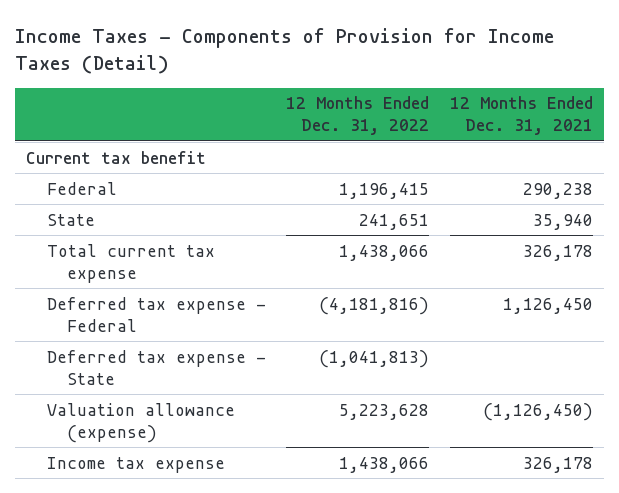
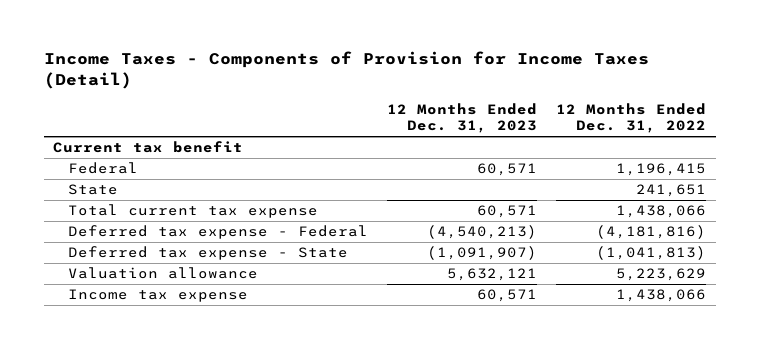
[450,96,594,136] 12 Months Ended Dec. 31, 2021 -> none
none -> [387,102,538,134] 12 Months Ended Dec. 31, 2023
[46,402,235,443] Valuation allowance (expense) -> [67,267,258,280] Valuation allowance
[339,403,430,420] 5,223,628 -> [616,268,707,282] 5,223,629

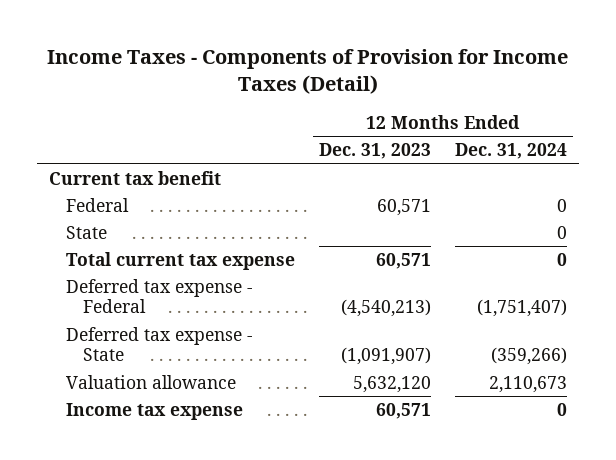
[556,102,707,134] 12 Months Ended Dec. 31, 2022 -> none
none -> [454,143,567,160] Dec. 31, 2024
[447,268,538,282] 5,632,121 -> [352,376,431,394] 5,632,120

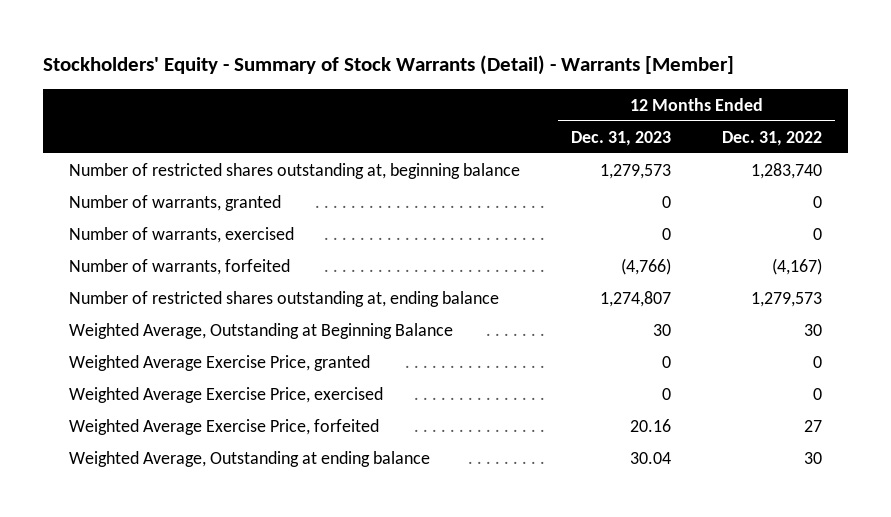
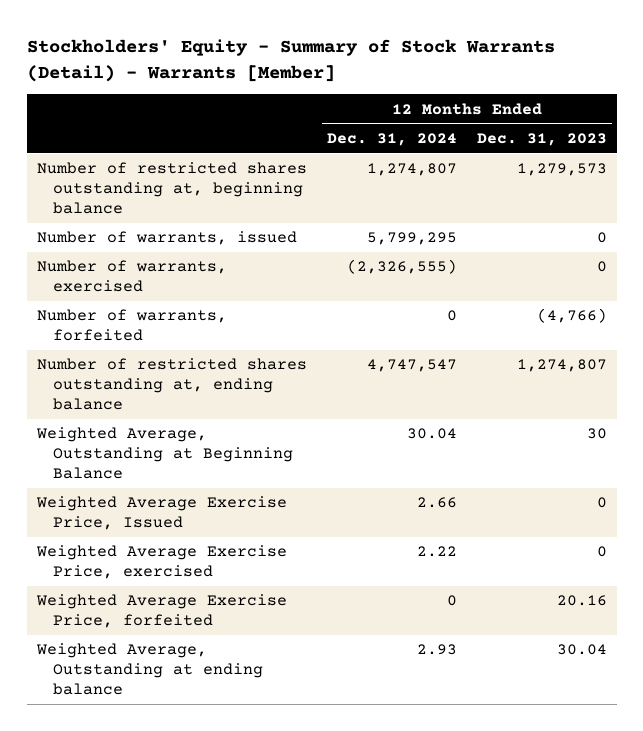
[722,130,823,146] Dec. 31, 2022 -> none
none -> [326,132,457,146] Dec. 31, 2024
[68,194,281,211] Number of warrants, granted -> [36,231,297,246] Number of warrants, issued
[68,354,370,371] Weighted Average Exercise Price, granted -> [35,496,287,531] Weighted Average Exercise Price, Issued

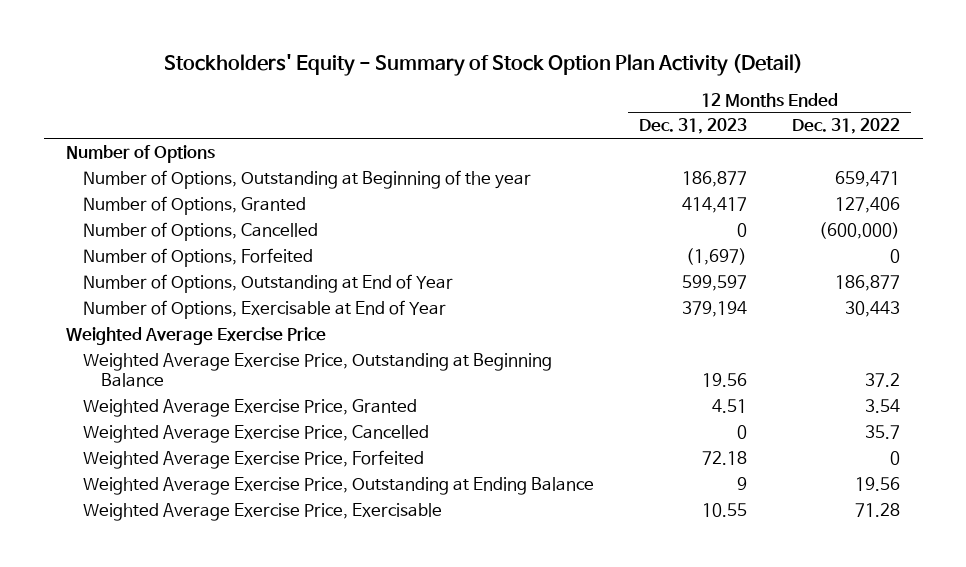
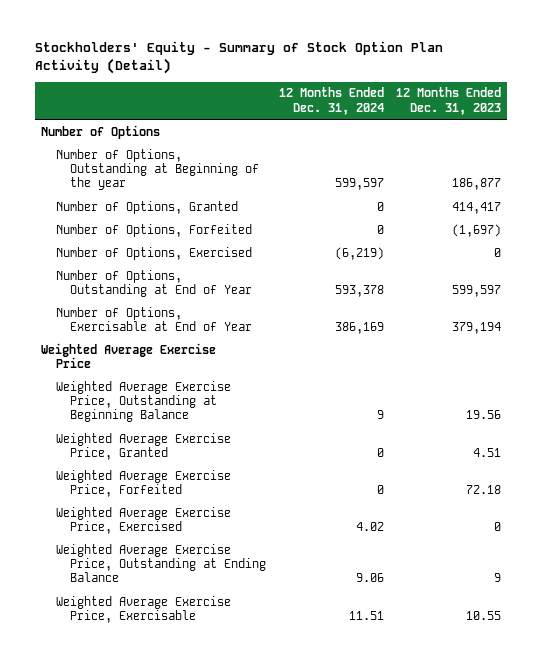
[792,118,901,135] Dec. 31, 2022 -> none
none -> [278,87,384,115] 12 Months Ended Dec. 31, 2024
[83,221,319,241] Number of Options, Cancelled -> none
none -> [55,246,252,260] Number of Options, Exercised
[83,424,430,443] Weighted Average Exercise Price, Cancelled -> none
none -> [55,506,231,534] Weighted Average Exercise Price, Exercised

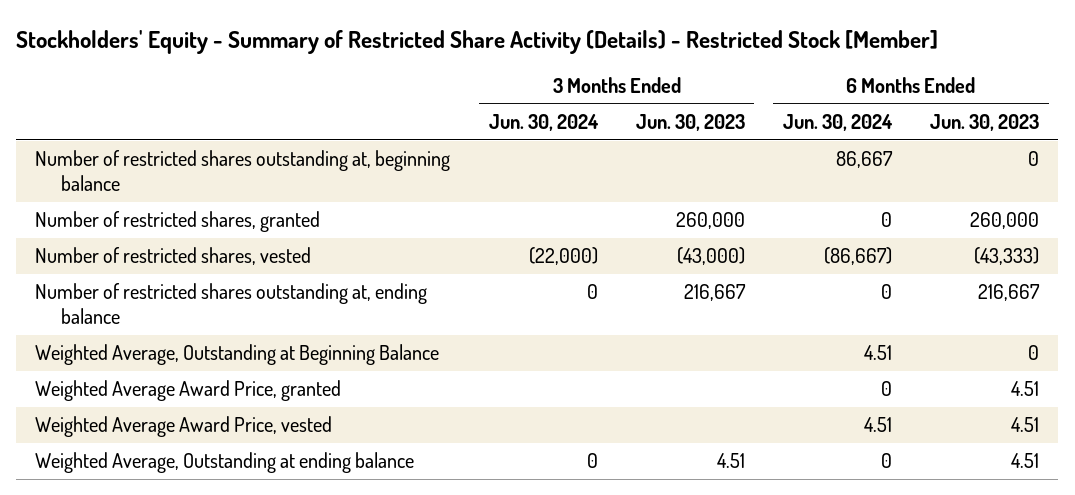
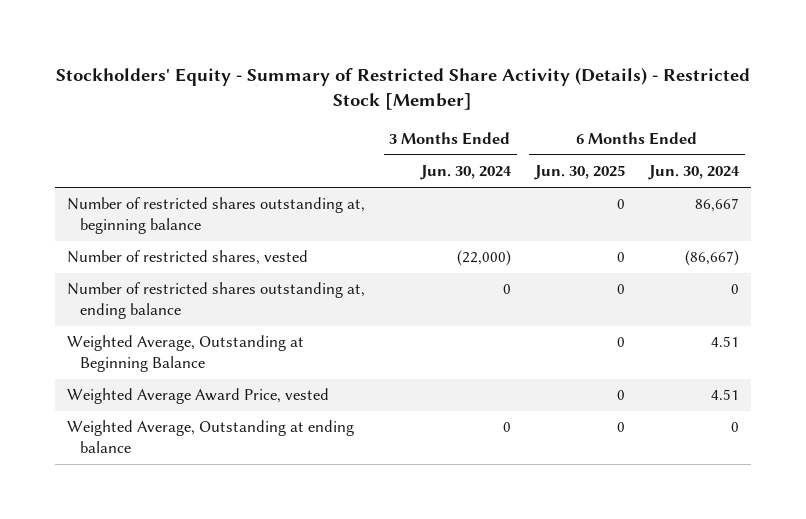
[635,114,745,132] Jun. 30, 2023 -> none
[930,114,1040,132] Jun. 30, 2023 -> none
none -> [533,165,625,181] Jun. 30, 2025
[35,211,321,233] Number of restricted shares, granted -> none
[35,380,342,402] Weighted Average Award Price, granted -> none

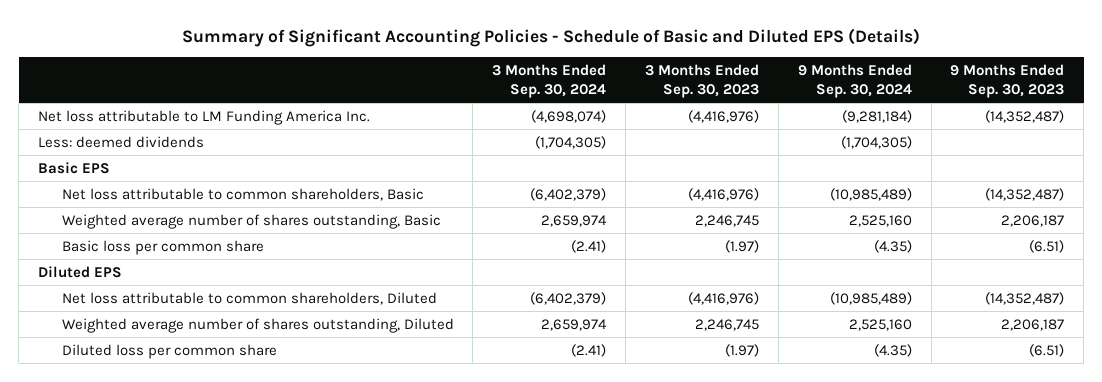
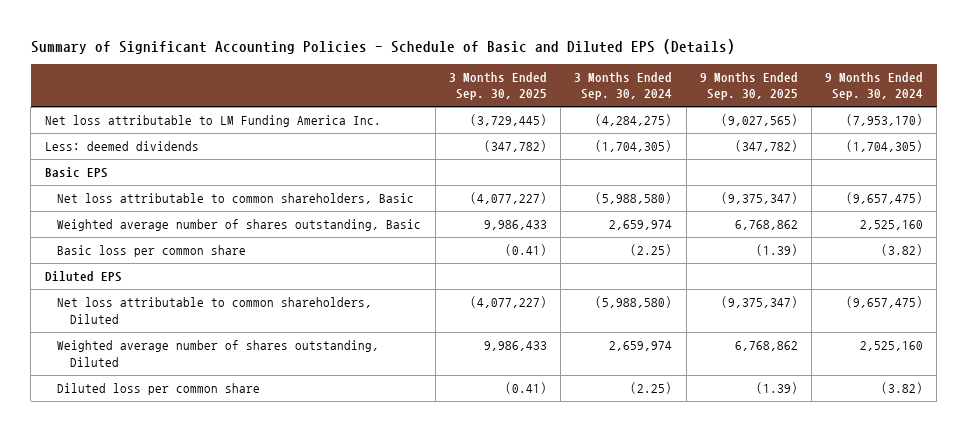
[645,63,760,98] 3 Months Ended Sep. 30, 2023 -> none
[950,63,1065,98] 9 Months Ended Sep. 30, 2023 -> none
none -> [448,71,547,101] 3 Months Ended Sep. 30, 2025
none -> [699,71,798,101] 9 Months Ended Sep. 30, 2025
[531,109,607,123] (4,698,074) -> [595,114,673,127] (4,284,275)
[841,109,912,123] (9,281,184) -> [846,114,924,127] (7,953,170)
[530,187,607,201] (6,402,379) -> [595,192,673,205] (5,988,580)
[829,187,912,201] (10,985,489) -> [846,192,924,205] (9,657,475)
[571,239,607,253] (2.41) -> [630,244,673,257] (2.25)
[873,239,912,253] (4.35) -> [881,244,924,257] (3.82)
[530,291,607,305] (6,402,379) -> [595,296,673,309] (5,988,580)
[829,291,912,305] (10,985,489) -> [846,296,924,309] (9,657,475)
[571,343,607,357] (2.41) -> [630,382,673,395] (2.25)
[873,343,912,357] (4.35) -> [881,382,924,395] (3.82)

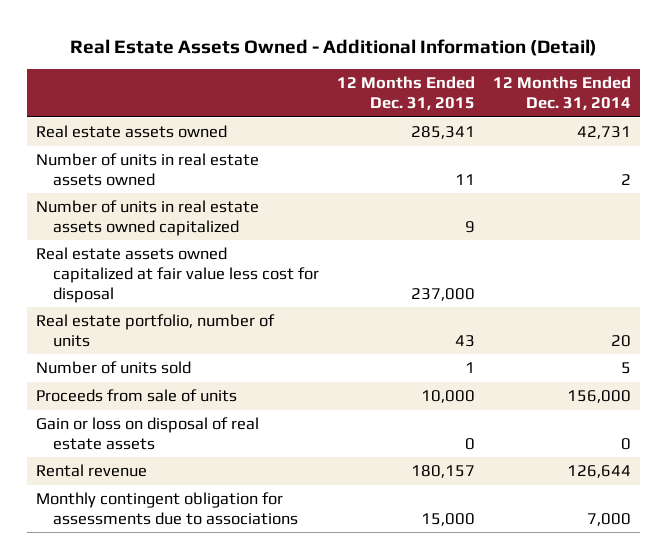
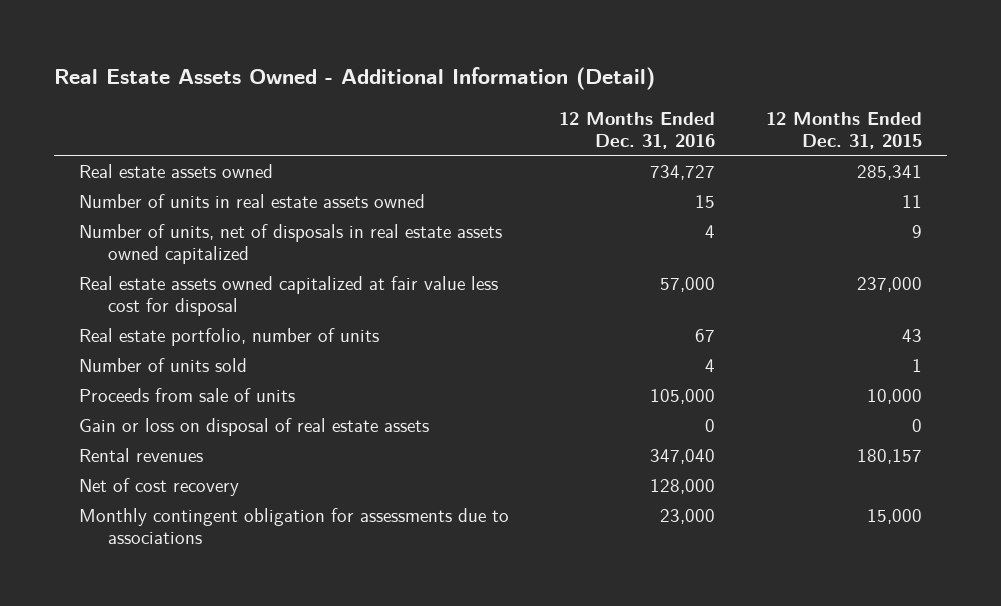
[493,76,632,111] 12 Months Ended Dec. 31, 2014 -> none
none -> [559,111,716,150] 12 Months Ended Dec. 31, 2016
[35,200,259,237] Number of units in real estate assets owned capitalized -> [79,223,503,265] Number of units, net of disposals in real estate assets owned capitalized
[35,464,147,478] Rental revenue -> [79,447,204,462] Rental revenues
none -> [79,477,240,496] Net of cost recovery

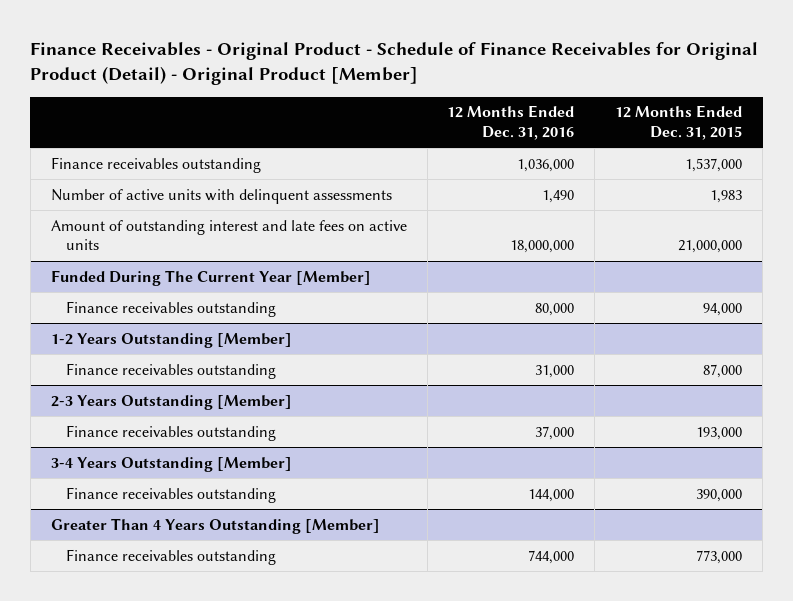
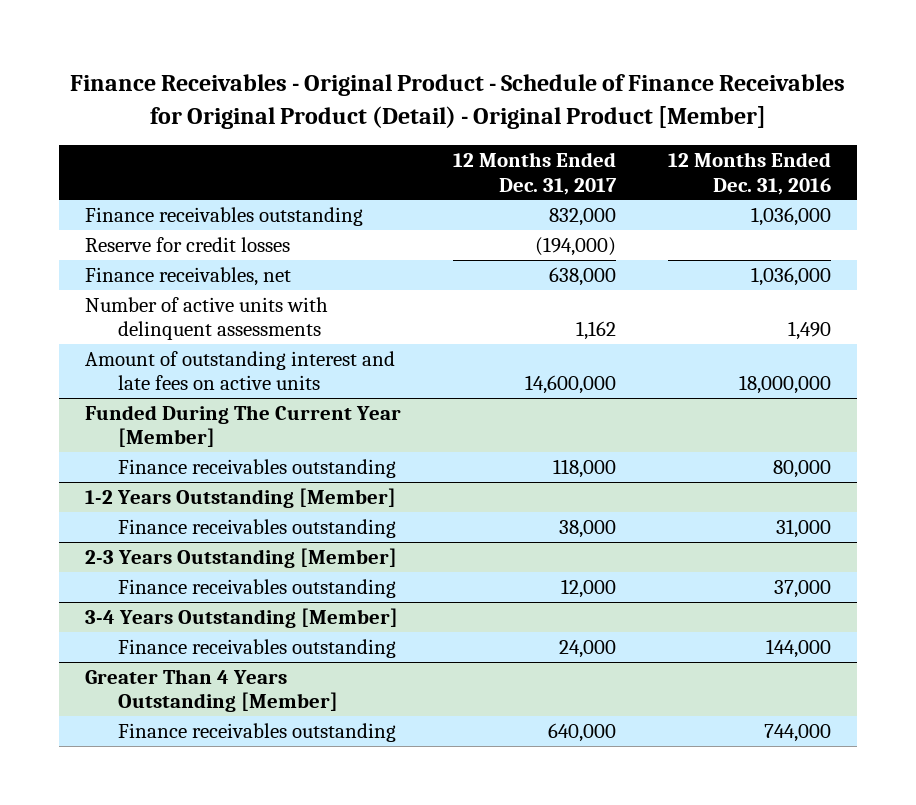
[615,105,743,140] 12 Months Ended Dec. 31, 2015 -> none
none -> [452,152,617,195] 12 Months Ended Dec. 31, 2017
none -> [84,237,290,253] Reserve for credit losses
none -> [84,267,291,287] Finance receivables, net

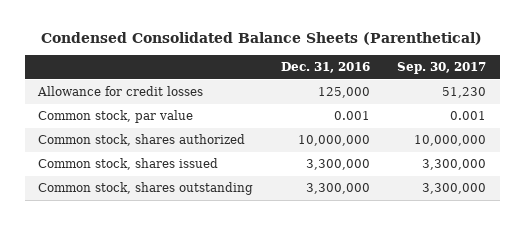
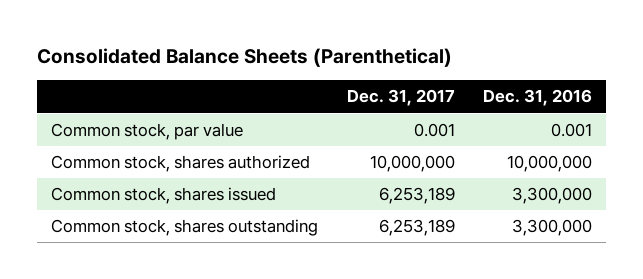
[41,32,483,46] Condensed Consolidated Balance Sheets (Parenthetical) -> [36,48,452,68] Consolidated Balance Sheets (Parenthetical)
[397,62,487,75] Sep. 30, 2017 -> none
none -> [346,89,455,107] Dec. 31, 2017
[37,86,204,97] Allowance for credit losses -> none

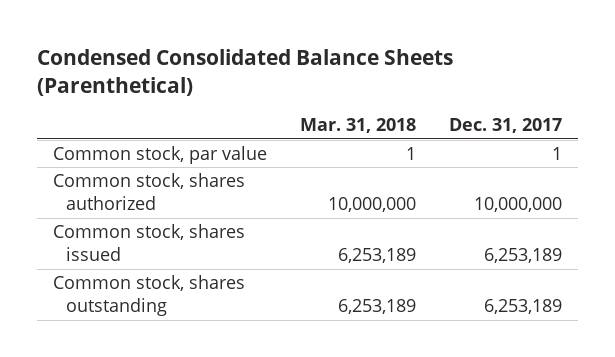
[36,48,452,68] Consolidated Balance Sheets (Parenthetical) -> [36,48,453,97] Condensed Consolidated Balance Sheets (Parenthetical)
[483,89,593,107] Dec. 31, 2016 -> none
none -> [299,118,416,134] Mar. 31, 2018
[413,123,455,138] 0.001 -> [551,147,562,161] 1

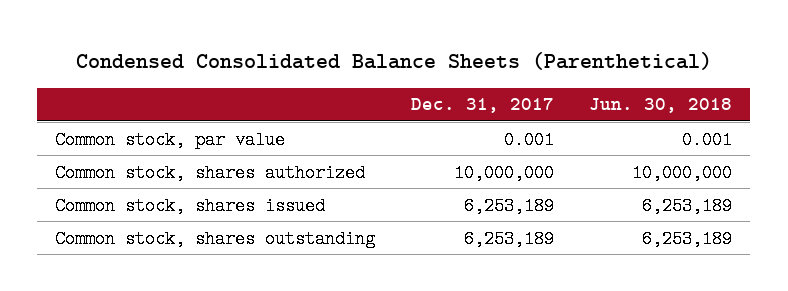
[299,118,416,134] Mar. 31, 2018 -> none
none -> [589,98,733,114] Jun. 30, 2018
[551,147,562,161] 1 -> [503,130,554,149] 0.001

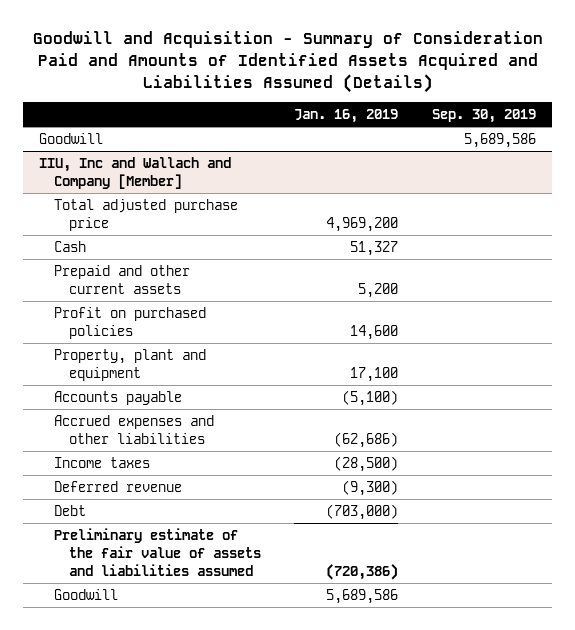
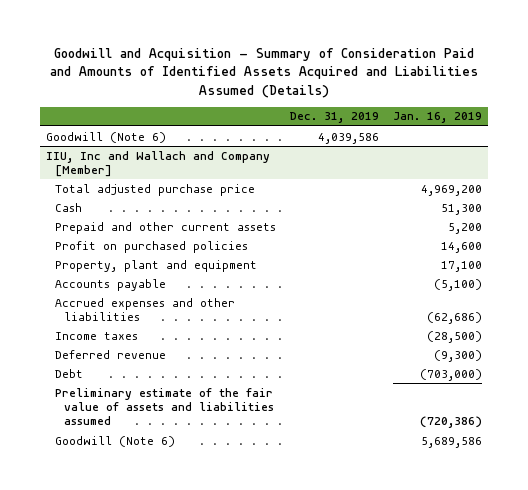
[431,108,536,123] Sep. 30, 2019 -> none
none -> [289,112,379,124] Dec. 31, 2019
[39,133,104,145] Goodwill -> [46,131,167,143] Goodwill (Note 6)
[350,241,399,257] 51,327 -> [440,203,482,215] 51,300
[54,589,119,601] Goodwill -> [55,435,176,447] Goodwill (Note 6)

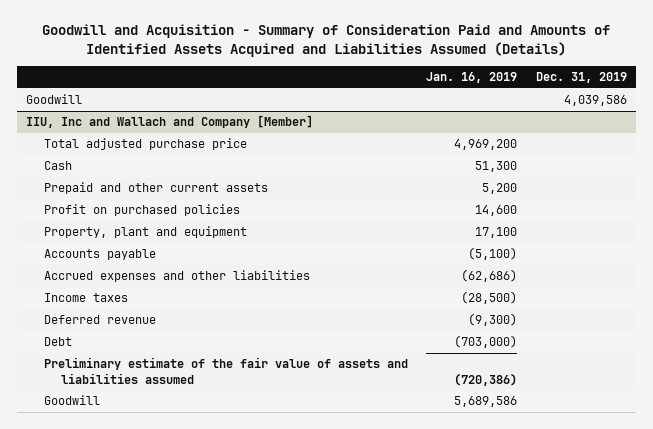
[46,131,167,143] Goodwill (Note 6) -> [26,94,83,105] Goodwill
[55,435,176,447] Goodwill (Note 6) -> [43,395,100,406] Goodwill

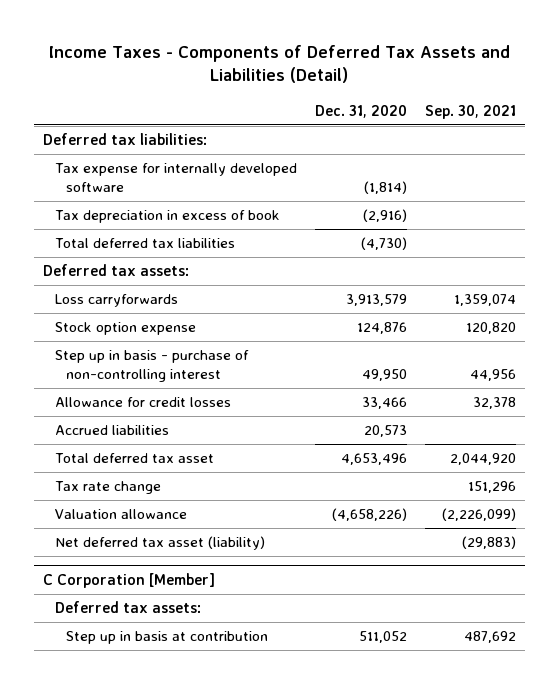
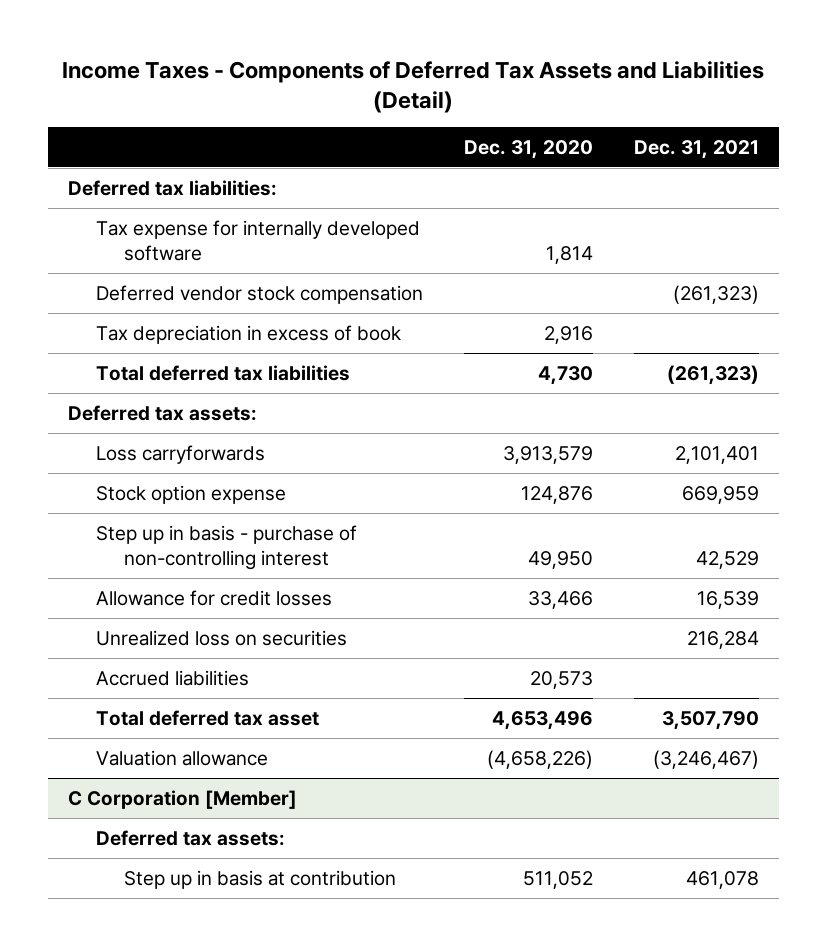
[424,104,516,119] Sep. 30, 2021 -> none
none -> [633,139,759,159] Dec. 31, 2021
[363,181,407,195] (1,814) -> [545,245,593,264] 1,814
none -> [95,284,423,304] Deferred vendor stock compensation
[362,209,407,223] (2,916) -> [543,325,593,344] 2,916
[360,237,407,251] (4,730) -> [537,365,593,385] 4,730
none -> [95,629,347,646] Unrealized loss on securities
[54,481,161,495] Tax rate change -> none
[54,536,265,551] Net deferred tax asset (liability) -> none

